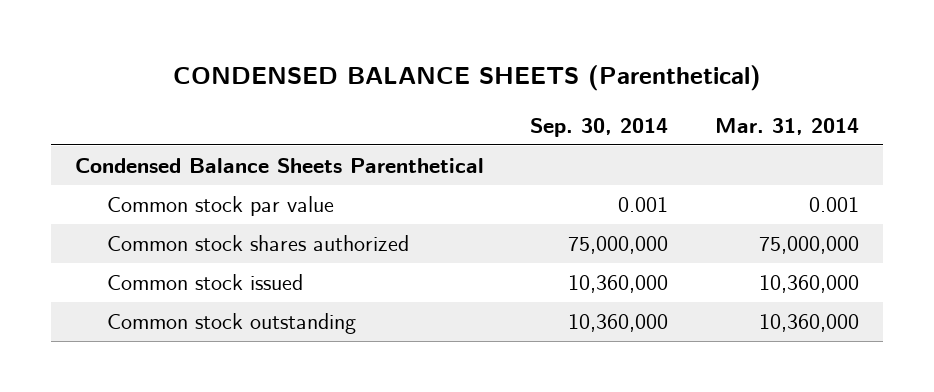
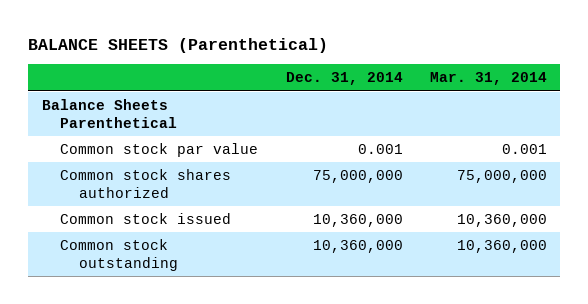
[172,65,761,92] CONDENSED BALANCE SHEETS (Parenthetical) -> [27,38,328,54] BALANCE SHEETS (Parenthetical)
[530,117,669,137] Sep. 30, 2014 -> none
none -> [285,72,403,86] Dec. 31, 2014
[74,157,484,173] Condensed Balance Sheets Parenthetical -> [41,98,178,129] Balance Sheets Parenthetical

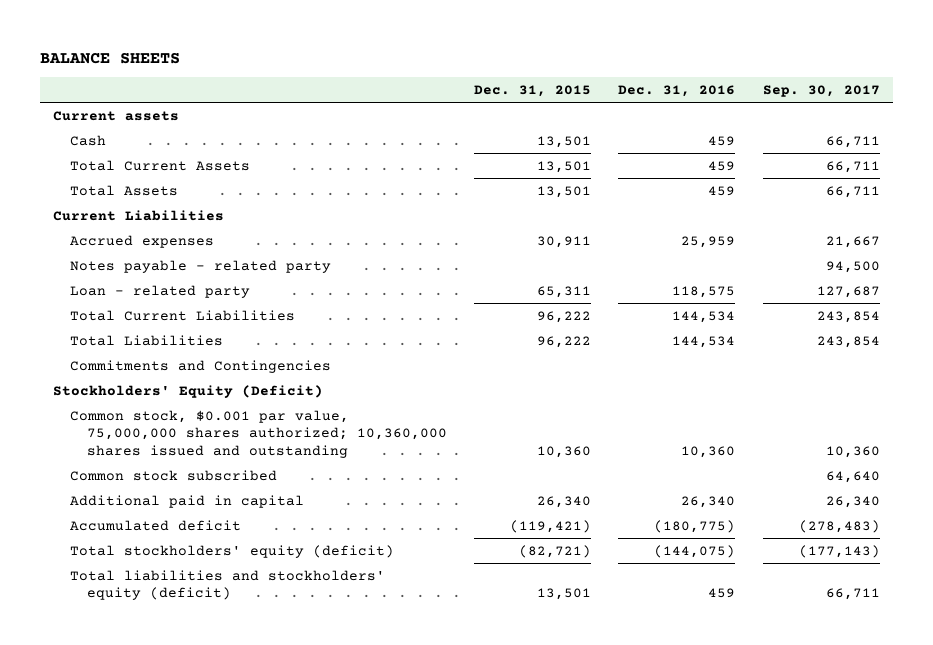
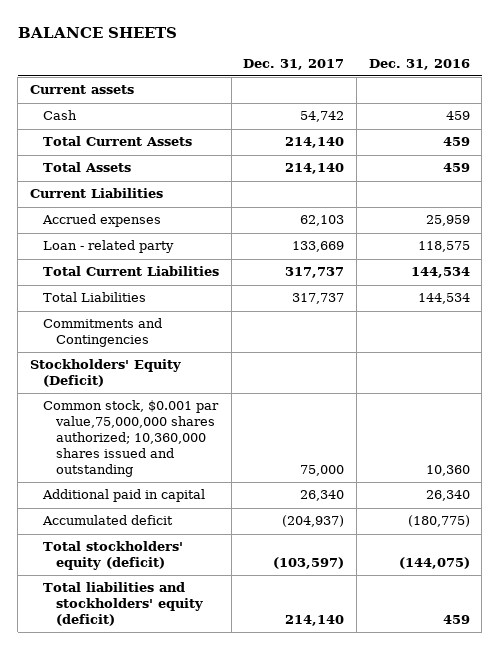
[474,85,592,98] Dec. 31, 2015 -> none
[762,85,880,98] Sep. 30, 2017 -> none
none -> [243,58,345,70] Dec. 31, 2017
[70,259,332,273] Notes payable - related party -> none
[70,469,278,481] Common stock subscribed -> none
[70,409,448,458] Common stock, $0.001 par value, 75,000,000 shares authorized; 10,360,000 shares issued and outstanding -> [42,400,219,477] Common stock, $0.001 par value,75,000,000 shares authorized; 10,360,000 shares issued and outstanding

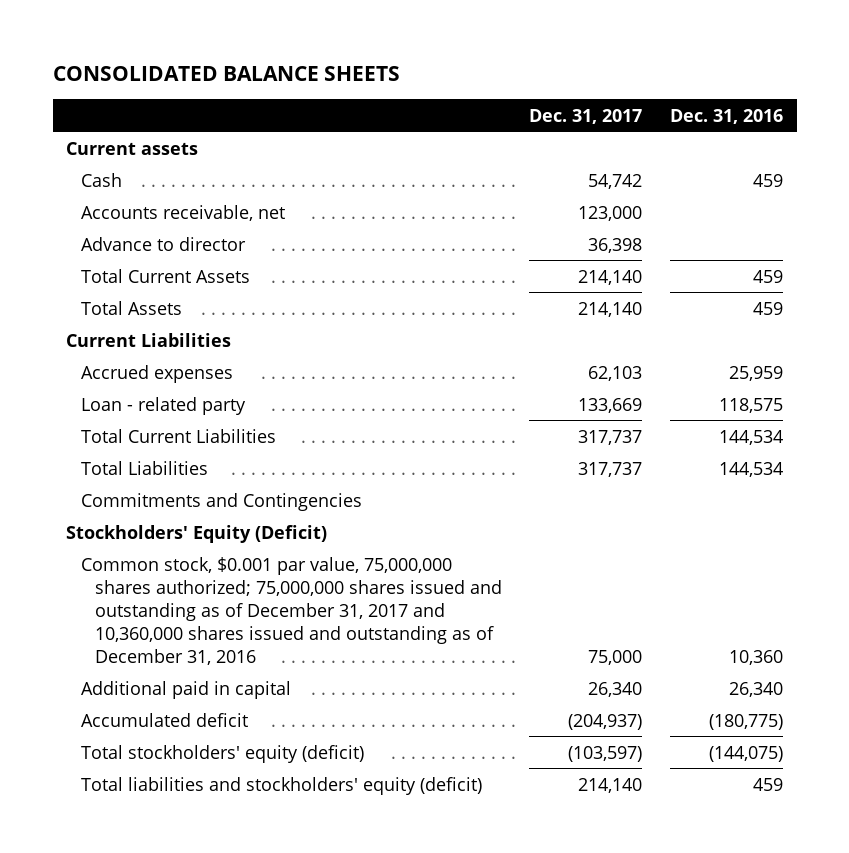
[17,26,177,38] BALANCE SHEETS -> [52,65,400,81] CONSOLIDATED BALANCE SHEETS
none -> [80,204,285,221] Accounts receivable, net
none -> [80,236,246,251] Advance to director
[42,400,219,477] Common stock, $0.001 par value,75,000,000 shares authorized; 10,360,000 shares issued and outstanding -> [80,556,502,665] Common stock, $0.001 par value, 75,000,000 shares authorized; 75,000,000 shares issued and outstanding as of December 31, 2017 and 10,360,000 shares issued and outstanding as of December 31, 2016

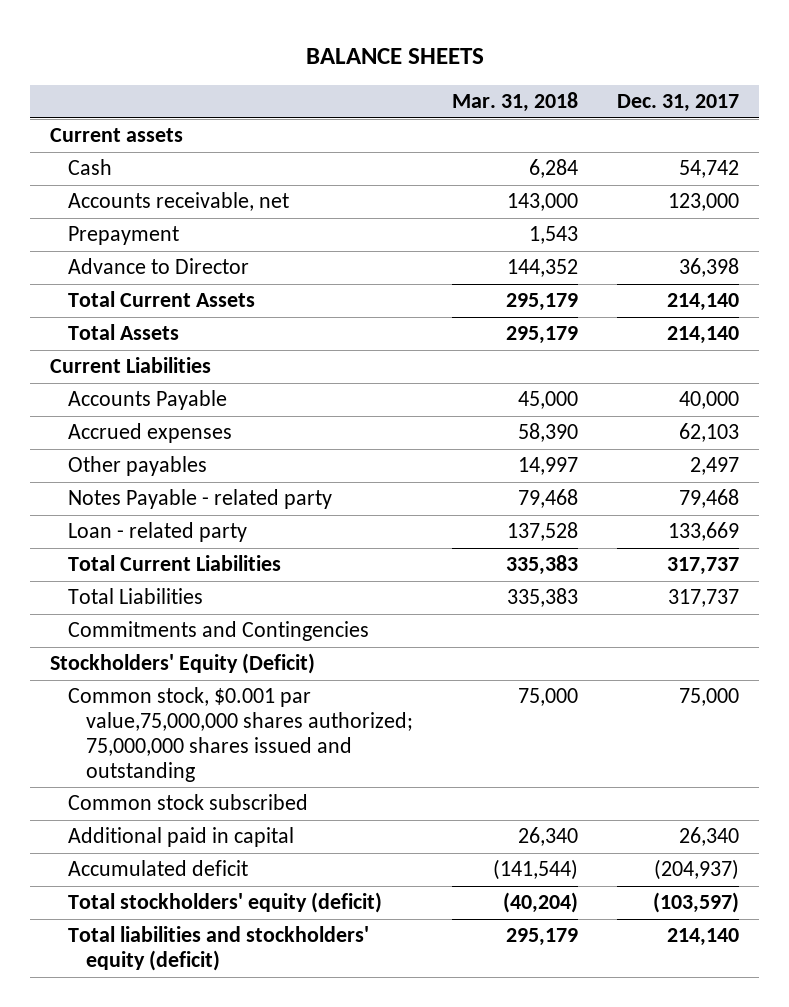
[52,65,400,81] CONSOLIDATED BALANCE SHEETS -> [305,47,484,64] BALANCE SHEETS
[669,108,783,124] Dec. 31, 2016 -> none
none -> [452,92,579,113] Mar. 31, 2018
none -> [68,226,180,246] Prepayment
[80,236,246,251] Advance to director -> [68,258,250,275] Advance to Director
none -> [68,390,228,411] Accounts Payable
none -> [68,456,208,477] Other payables
none -> [68,489,333,510] Notes Payable - related party
[80,556,502,665] Common stock, $0.001 par value, 75,000,000 shares authorized; 75,000,000 shares issued and outstanding as of December 31, 2017 and 10,360,000 shares issued and outstanding as of December 31, 2016 -> [68,687,414,782] Common stock, $0.001 par value,75,000,000 shares authorized; 75,000,000 shares issued and outstanding
none -> [68,794,309,811] Common stock subscribed

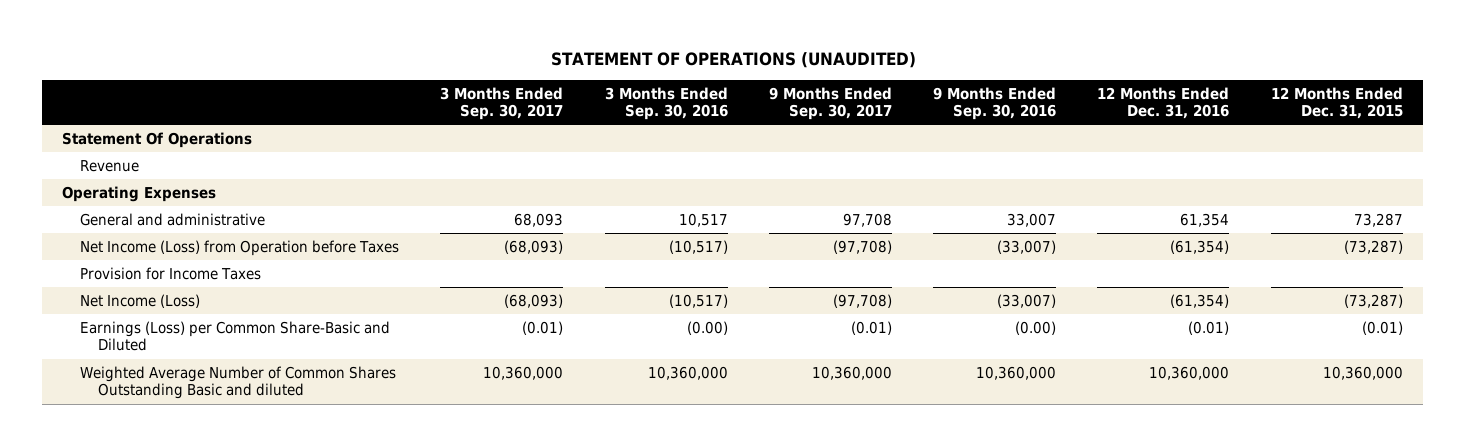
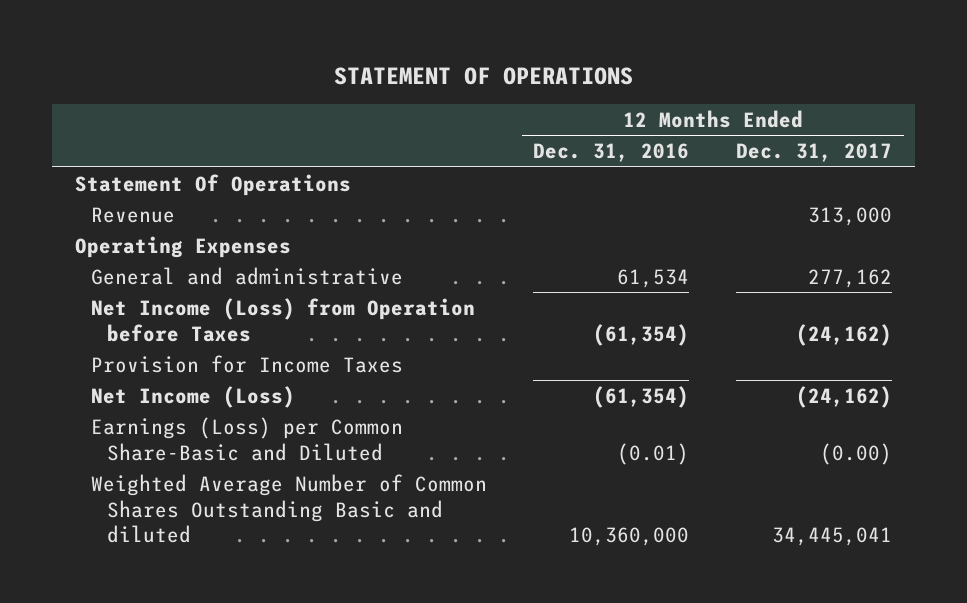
[550,51,916,68] STATEMENT OF OPERATIONS (UNAUDITED) -> [333,66,633,85] STATEMENT OF OPERATIONS
[440,86,564,120] 3 Months Ended Sep. 30, 2017 -> none
[604,86,728,120] 3 Months Ended Sep. 30, 2016 -> none
[768,86,892,120] 9 Months Ended Sep. 30, 2017 -> none
[933,86,1057,120] 9 Months Ended Sep. 30, 2016 -> none
[1270,86,1403,119] 12 Months Ended Dec. 31, 2015 -> none
none -> [736,143,893,163] Dec. 31, 2017
[1180,213,1230,228] 61,354 -> [617,268,690,288] 61,534

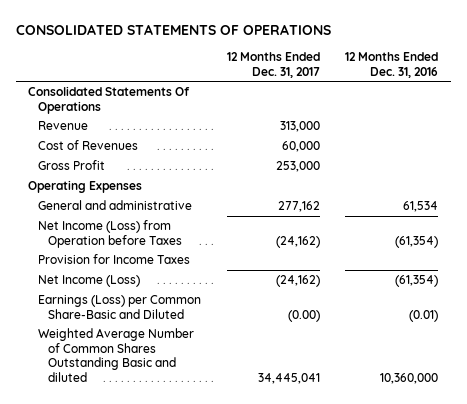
[333,66,633,85] STATEMENT OF OPERATIONS -> [15,23,331,35] CONSOLIDATED STATEMENTS OF OPERATIONS
[75,173,352,196] Statement Of Operations -> [28,86,191,114] Consolidated Statements Of Operations
none -> [38,140,139,151] Cost of Revenues
none -> [38,160,106,171] Gross Profit

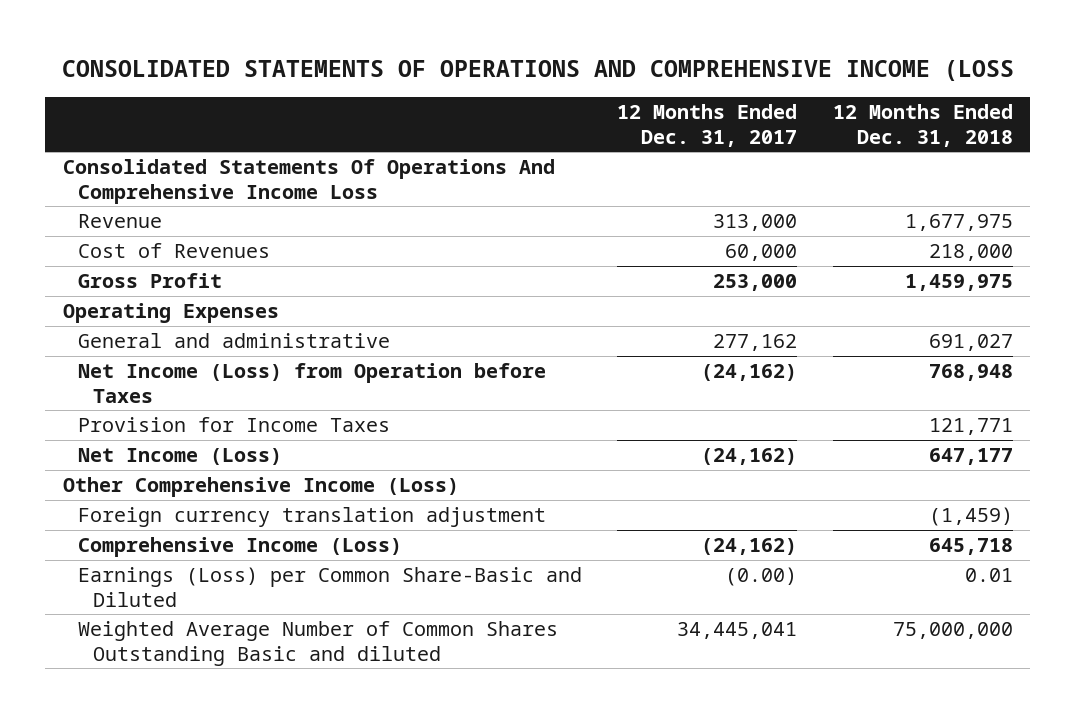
[15,23,331,35] CONSOLIDATED STATEMENTS OF OPERATIONS -> [61,59,1014,81] CONSOLIDATED STATEMENTS OF OPERATIONS AND COMPREHENSIVE INCOME (LOSS
[345,51,439,78] 12 Months Ended Dec. 31, 2016 -> none
none -> [832,104,1013,147] 12 Months Ended Dec. 31, 2018
[28,86,191,114] Consolidated Statements Of Operations -> [63,159,556,204] Consolidated Statements Of Operations And Comprehensive Income Loss
none -> [63,477,460,498] Other Comprehensive Income (Loss)
none -> [78,507,547,528] Foreign currency translation adjustment
none -> [78,537,403,558] Comprehensive Income (Loss)

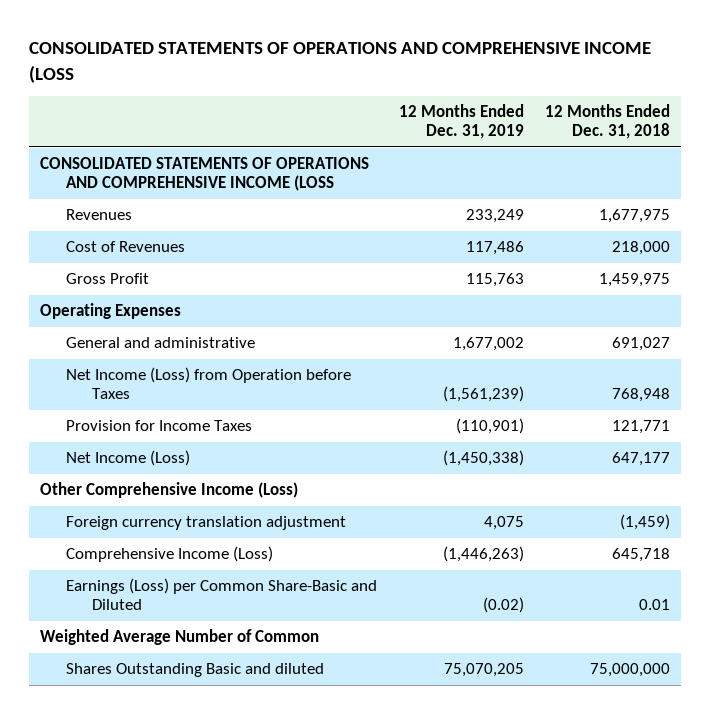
[617,104,798,147] 12 Months Ended Dec. 31, 2017 -> none
none -> [398,103,524,140] 12 Months Ended Dec. 31, 2019
[63,159,556,204] Consolidated Statements Of Operations And Comprehensive Income Loss -> [39,157,369,192] CONSOLIDATED STATEMENTS OF OPERATIONS AND COMPREHENSIVE INCOME (LOSS
[78,214,163,229] Revenue -> [65,209,132,221] Revenues
none -> [39,629,319,646] Weighted Average Number of Common
[78,621,559,666] Weighted Average Number of Common Shares Outstanding Basic and diluted -> [65,663,324,678] Shares Outstanding Basic and diluted

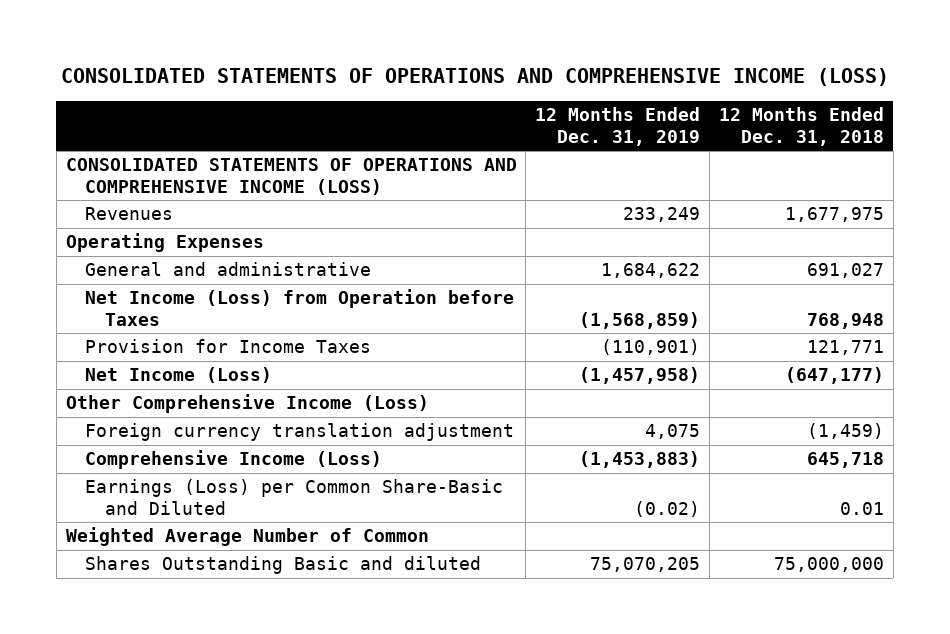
[28,42,651,83] CONSOLIDATED STATEMENTS OF OPERATIONS AND COMPREHENSIVE INCOME (LOSS -> [60,68,889,87] CONSOLIDATED STATEMENTS OF OPERATIONS AND COMPREHENSIVE INCOME (LOSS)
[39,157,369,192] CONSOLIDATED STATEMENTS OF OPERATIONS AND COMPREHENSIVE INCOME (LOSS -> [65,158,517,195] CONSOLIDATED STATEMENTS OF OPERATIONS AND COMPREHENSIVE INCOME (LOSS)
[65,241,185,253] Cost of Revenues -> none
[65,273,149,285] Gross Profit -> none
[452,337,524,352] 1,677,002 -> [601,263,701,279] 1,684,622
[442,386,524,403] (1,561,239) -> [579,311,701,329] (1,568,859)
[442,450,524,467] (1,450,338) -> [579,367,701,385] (1,457,958)
[612,452,671,467] 647,177 -> [785,367,885,385] (647,177)
[442,546,524,563] (1,446,263) -> [579,451,701,469] (1,453,883)

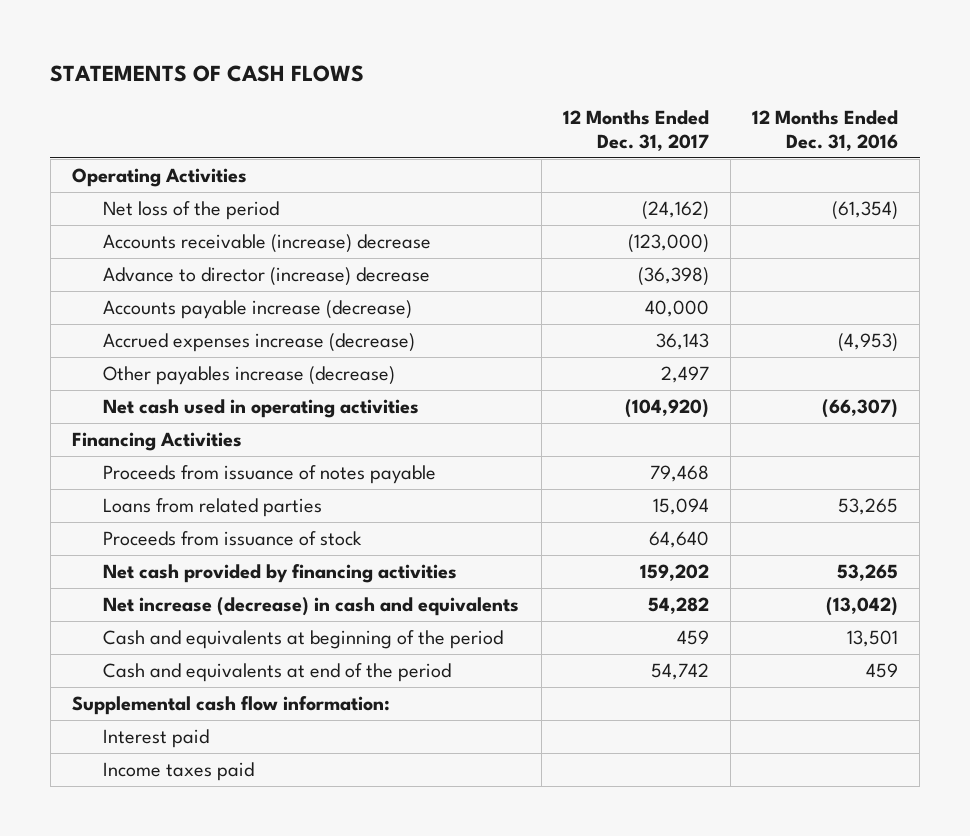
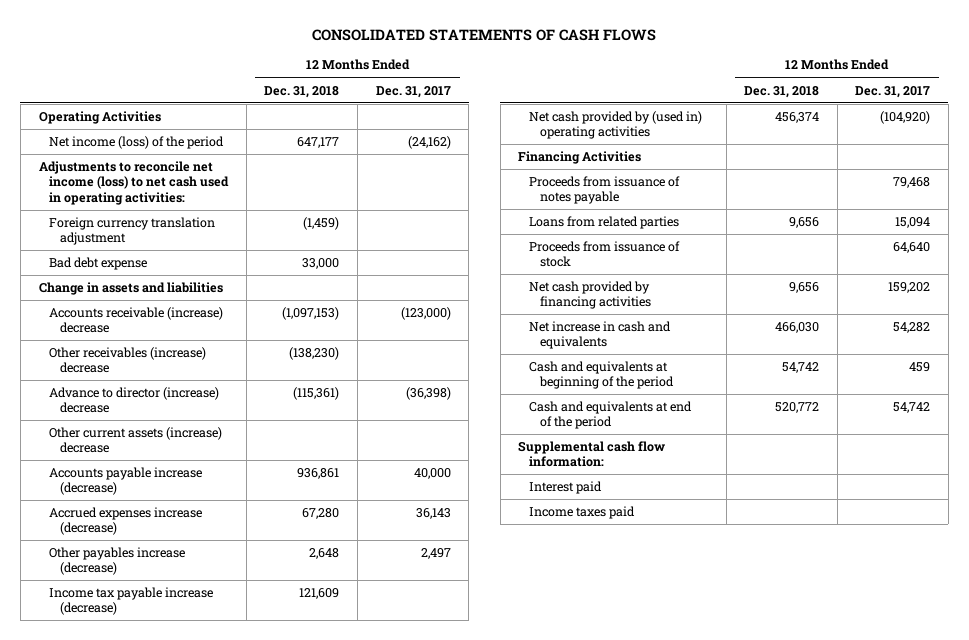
[50,64,365,82] STATEMENTS OF CASH FLOWS -> [312,28,657,41] CONSOLIDATED STATEMENTS OF CASH FLOWS
[752,110,899,151] 12 Months Ended Dec. 31, 2016 -> none
none -> [264,85,340,98] Dec. 31, 2018
[103,201,280,221] Net loss of the period -> [49,136,225,150] Net income (loss) of the period
none -> [38,161,230,205] Adjustments to reconcile net income (loss) to net cash used in operating activities:
none -> [49,217,216,246] Foreign currency translation adjustment
none -> [49,257,148,271] Bad debt expense
none -> [38,282,223,296] Change in assets and liabilities
none -> [49,347,207,374] Other receivables (increase) decrease
none -> [49,427,223,454] Other current assets (increase) decrease
none -> [49,587,214,616] Income tax payable increase (decrease)
[103,399,420,419] Net cash used in operating activities -> [528,111,702,140] Net cash provided by (used in) operating activities
[103,597,520,617] Net increase (decrease) in cash and equivalents -> [528,321,671,350] Net increase in cash and equivalents

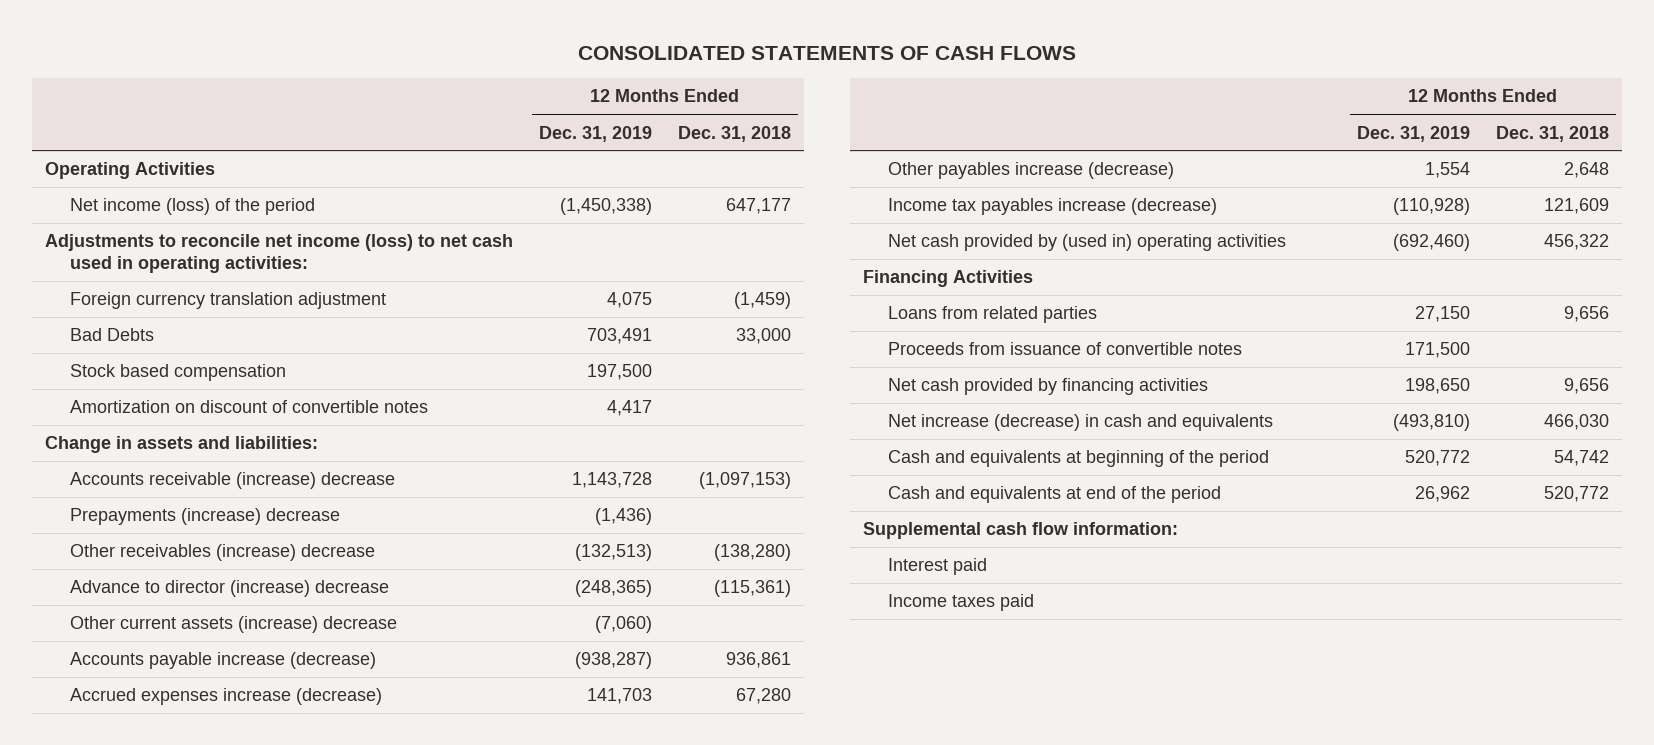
[375,85,451,98] Dec. 31, 2017 -> none
none -> [538,125,652,142] Dec. 31, 2019
[49,257,148,271] Bad debt expense -> [70,328,155,342] Bad Debts
none -> [70,364,287,382] Stock based compensation
none -> [70,400,429,414] Amortization on discount of convertible notes
[38,282,223,296] Change in assets and liabilities -> [44,436,318,454] Change in assets and liabilities:
none -> [70,508,341,526] Prepayments (increase) decrease
[289,347,340,361] (138,230) -> [714,544,792,562] (138,280)
[49,587,214,616] Income tax payable increase (decrease) -> [888,198,1218,216] Income tax payables increase (decrease)
[775,112,820,124] 456,374 -> [1544,234,1610,251] 456,322
[528,176,680,205] Proceeds from issuance of notes payable -> none
[528,241,680,268] Proceeds from issuance of stock -> [888,342,1243,356] Proceeds from issuance of convertible notes
[528,321,671,350] Net increase in cash and equivalents -> [888,414,1274,432] Net increase (decrease) in cash and equivalents

